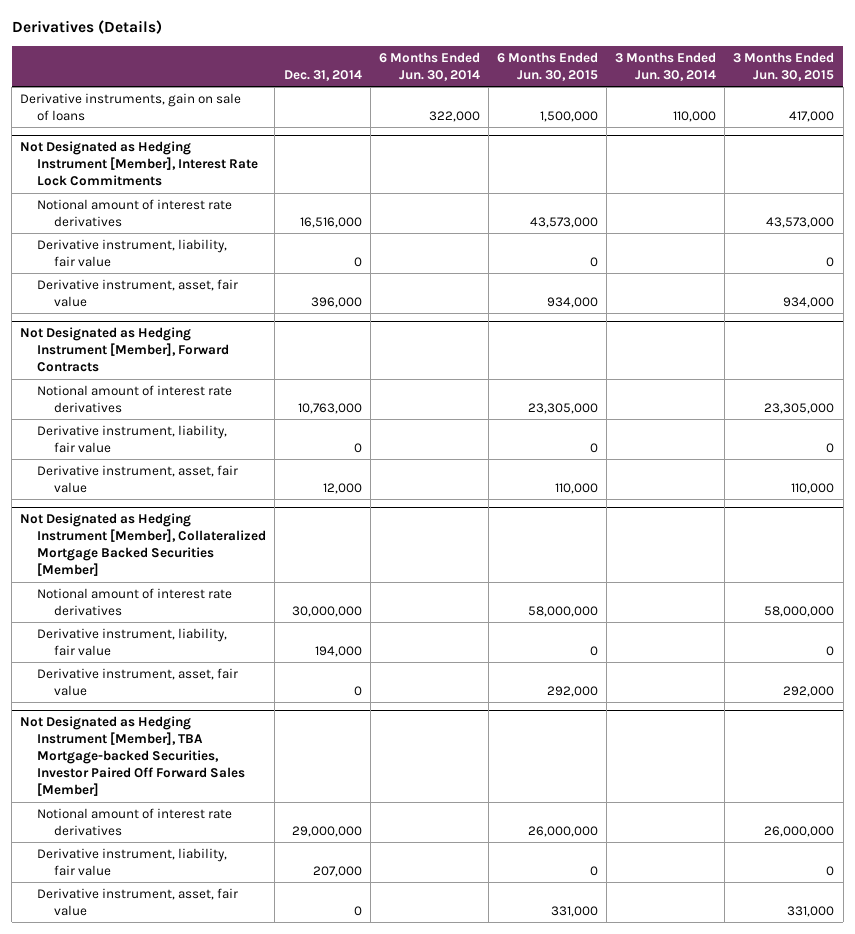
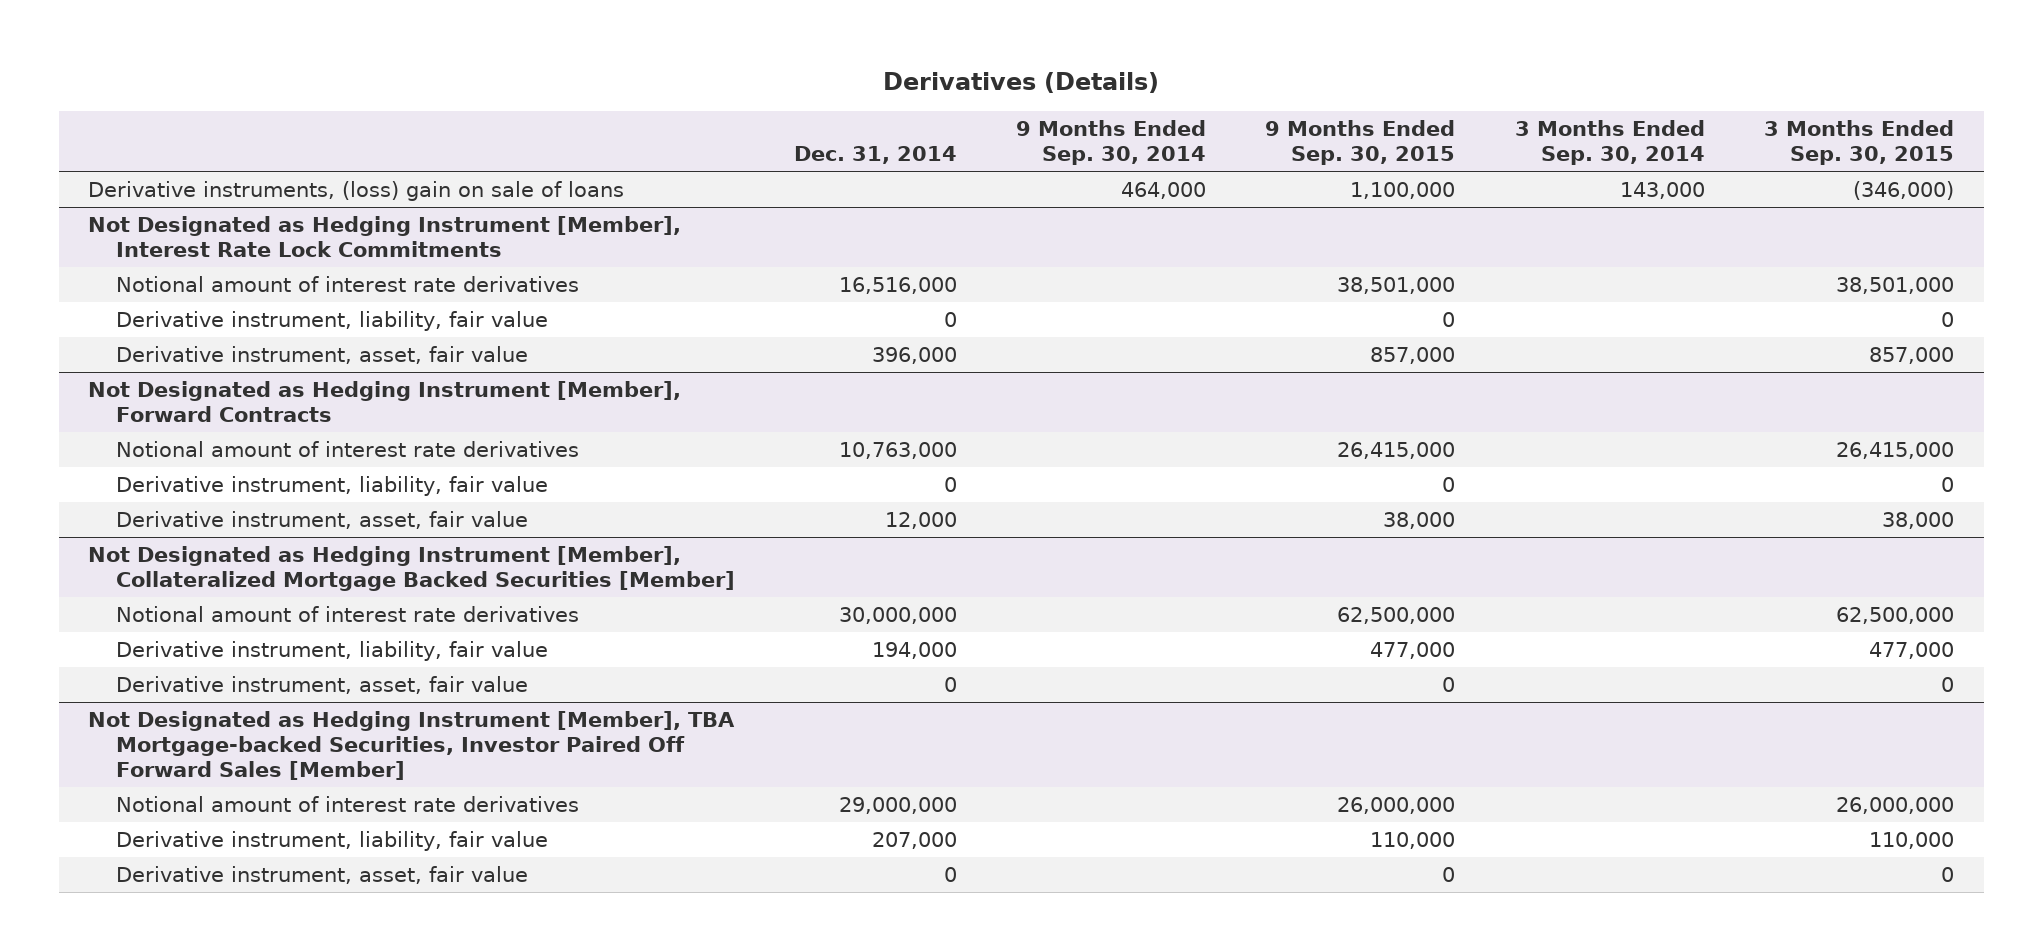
[378,51,480,81] 6 Months Ended Jun. 30, 2014 -> none
[496,51,598,81] 6 Months Ended Jun. 30, 2015 -> none
[615,51,717,81] 3 Months Ended Jun. 30, 2014 -> none
[733,51,835,81] 3 Months Ended Jun. 30, 2015 -> none
none -> [1016,120,1207,165] 9 Months Ended Sep. 30, 2014
none -> [1265,120,1456,165] 9 Months Ended Sep. 30, 2015
none -> [1514,120,1705,165] 3 Months Ended Sep. 30, 2014
none -> [1764,120,1955,165] 3 Months Ended Sep. 30, 2015
[20,92,242,121] Derivative instruments, gain on sale of loans -> [88,181,625,202] Derivative instruments, (loss) gain on sale of loans

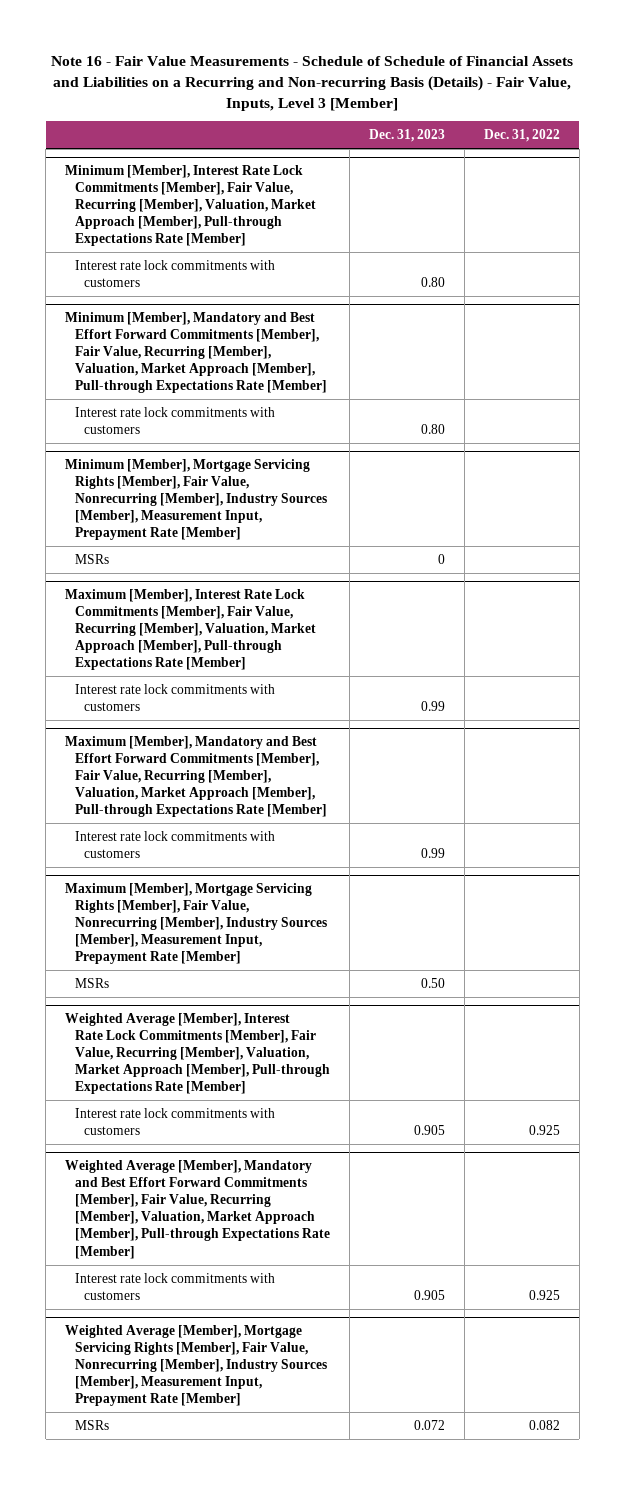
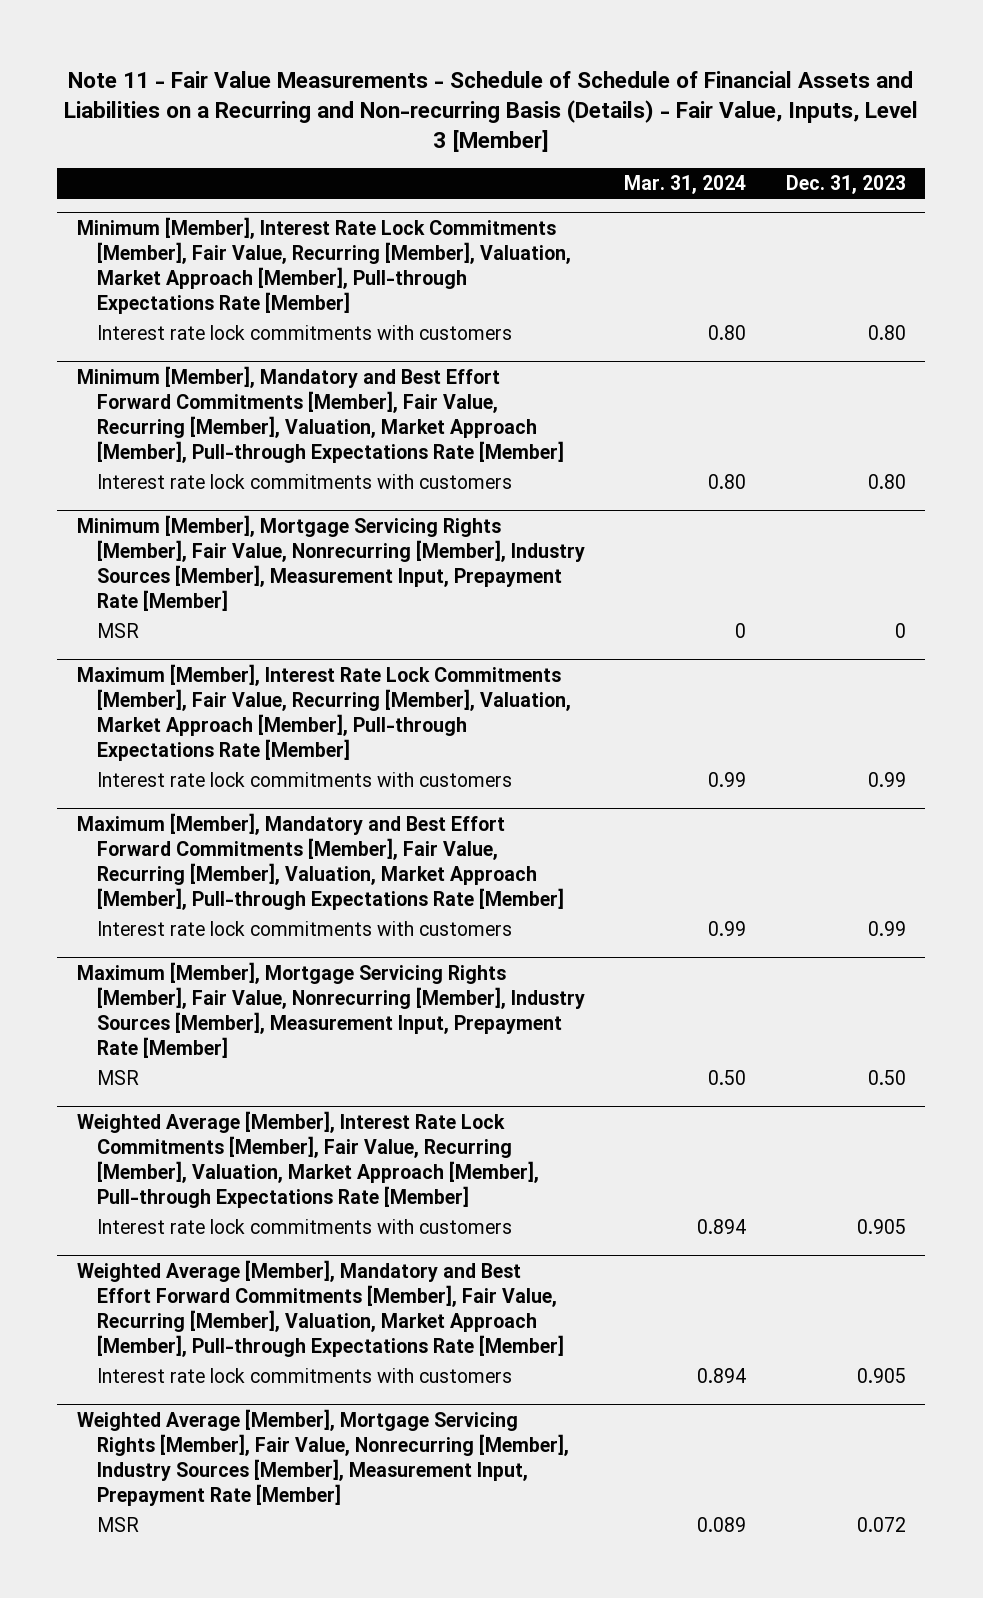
[51,56,574,111] Note 16 - Fair Value Measurements - Schedule of Schedule of Financial Assets and Liabilities on a Recurring and Non-recurring Basis (Details) - Fair Value, Inputs, Level 3 [Member] -> [64,70,919,153] Note 11 - Fair Value Measurements - Schedule of Schedule of Financial Assets and Liabilities on a Recurring and Non-recurring Basis (Details) - Fair Value, Inputs, Level 3 [Member]
[483,128,560,142] Dec. 31, 2022 -> none
none -> [624,175,747,195] Mar. 31, 2024
[74,553,109,564] MSRs -> [96,623,139,639] MSR
[74,977,109,988] MSRs -> [96,1070,139,1086] MSR
[74,1419,109,1430] MSRs -> [96,1517,139,1533] MSR

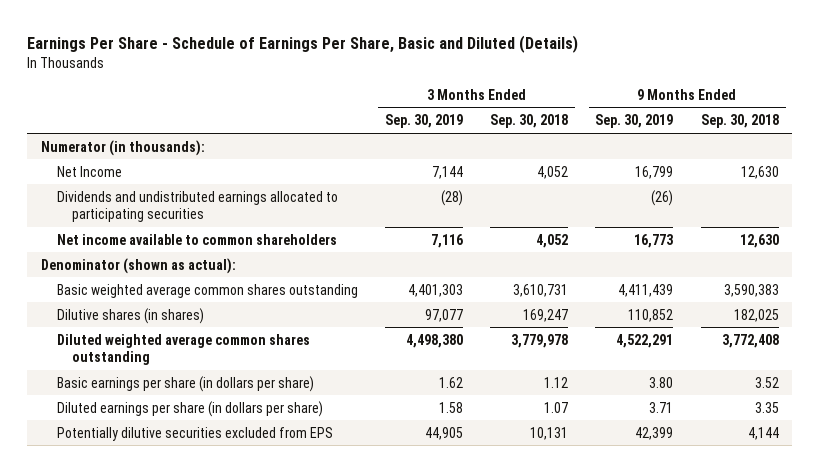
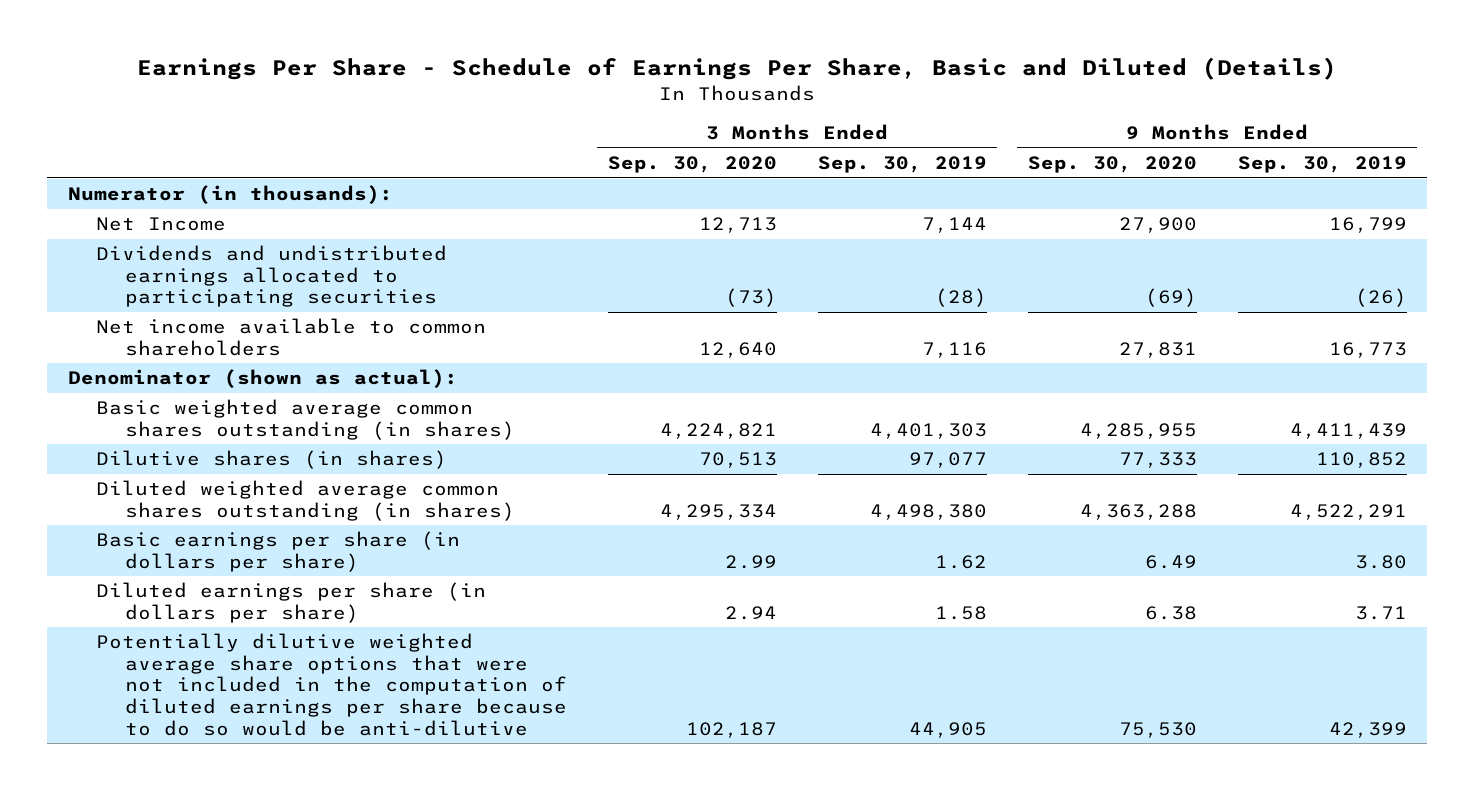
[490,114,569,129] Sep. 30, 2018 -> none
[700,114,779,129] Sep. 30, 2018 -> none
none -> [607,156,777,174] Sep. 30, 2020
none -> [1027,156,1197,174] Sep. 30, 2020
[56,283,358,298] Basic weighted average common shares outstanding -> [96,399,515,440] Basic weighted average common shares outstanding (in shares)
[56,333,310,365] Diluted weighted average common shares outstanding -> [96,480,515,521] Diluted weighted average common shares outstanding (in shares)
[56,426,333,441] Potentially dilutive securities excluded from EPS -> [96,633,567,736] Potentially dilutive weighted average share options that were not included in the computation of diluted earnings per share because to do so would be anti-dilutive

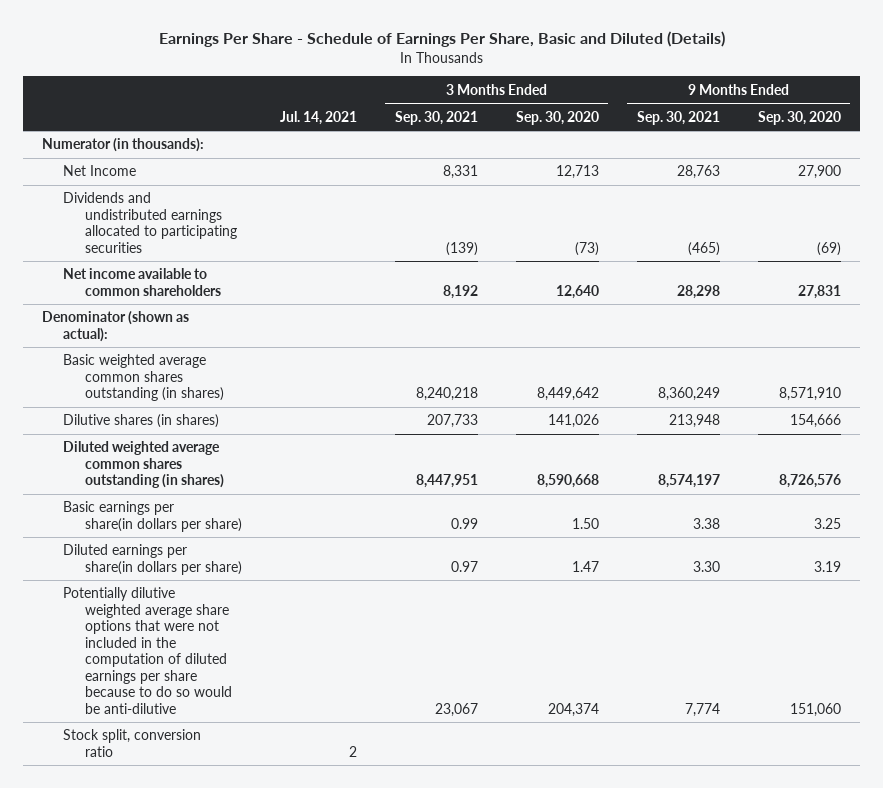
[817,156,987,174] Sep. 30, 2019 -> none
[1237,156,1407,174] Sep. 30, 2019 -> none
none -> [279,110,357,125] Jul. 14, 2021
none -> [394,110,478,125] Sep. 30, 2021
none -> [636,110,720,125] Sep. 30, 2021
[659,422,777,439] 4,224,821 -> [536,387,599,402] 8,449,642
[1079,422,1197,439] 4,285,955 -> [778,387,841,402] 8,571,910
[698,452,777,469] 70,513 -> [547,414,599,429] 141,026
[1118,452,1197,469] 77,333 -> [789,414,841,429] 154,666
[659,503,777,520] 4,295,334 -> [536,474,599,489] 8,590,668
[1079,503,1197,520] 4,363,288 -> [778,474,841,489] 8,726,576
[96,531,461,572] Basic earnings per share (in dollars per share) -> [63,501,242,532] Basic earnings per share(in dollars per share)
[724,554,777,569] 2.99 -> [571,517,599,529] 1.50
[1144,554,1197,569] 6.49 -> [813,517,841,529] 3.25
[96,582,487,623] Diluted earnings per share (in dollars per share) -> [63,544,242,575] Diluted earnings per share(in dollars per share)
[724,605,777,620] 2.94 -> [571,560,599,572] 1.47
[1144,605,1197,620] 6.38 -> [813,560,841,572] 3.19
[685,721,777,738] 102,187 -> [547,702,599,717] 204,374
[1118,721,1197,738] 75,530 -> [789,702,841,717] 151,060
none -> [63,729,202,757] Stock split, conversion ratio

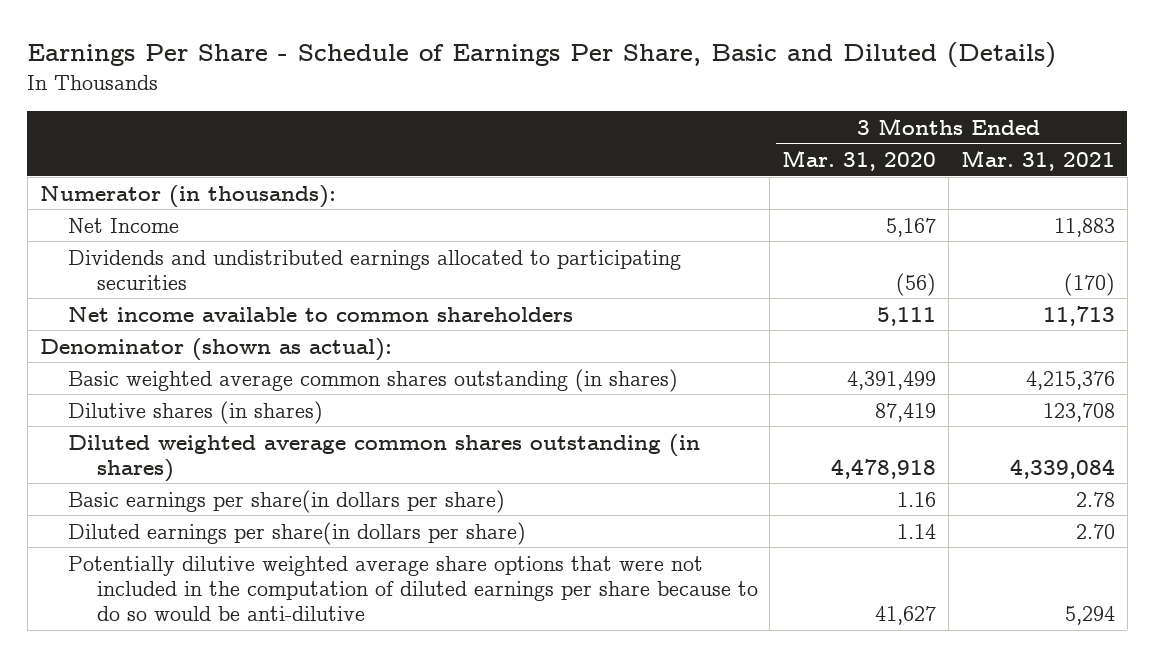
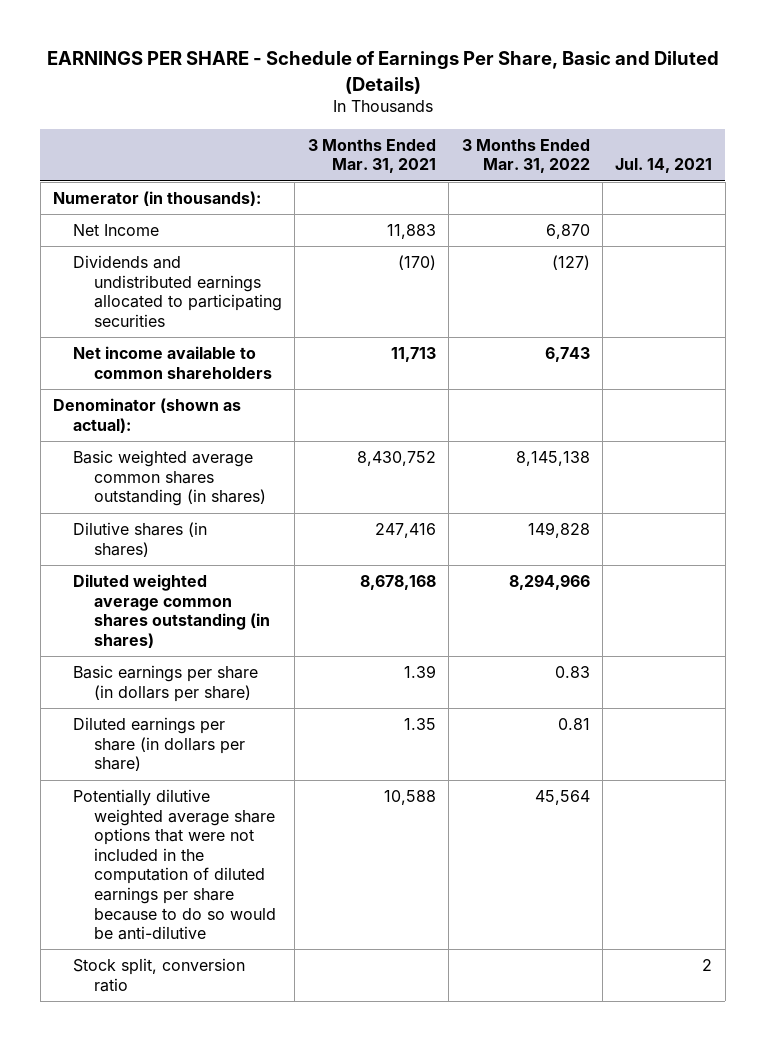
[27,41,1057,68] Earnings Per Share - Schedule of Earnings Per Share, Basic and Diluted (Details) -> [46,51,719,94] EARNINGS PER SHARE - Schedule of Earnings Per Share, Basic and Diluted (Details)
[782,150,937,172] Mar. 31, 2020 -> none
none -> [461,138,590,174] 3 Months Ended Mar. 31, 2022
none -> [615,158,713,174] Jul. 14, 2021
[1025,370,1115,390] 4,215,376 -> [356,451,436,467] 8,430,752
[1042,402,1115,422] 123,708 -> [374,523,436,539] 247,416
[1009,458,1115,479] 4,339,084 -> [359,575,436,591] 8,678,168
[68,489,506,513] Basic earnings per share(in dollars per share) -> [73,665,259,702] Basic earnings per share (in dollars per share)
[1075,491,1115,507] 2.78 -> [403,665,436,679] 1.39
[68,521,527,545] Diluted earnings per share(in dollars per share) -> [73,717,245,772] Diluted earnings per share (in dollars per share)
[1075,523,1115,539] 2.70 -> [403,718,436,731] 1.35
[1064,605,1115,625] 5,294 -> [383,790,436,806] 10,588
none -> [73,958,246,992] Stock split, conversion ratio

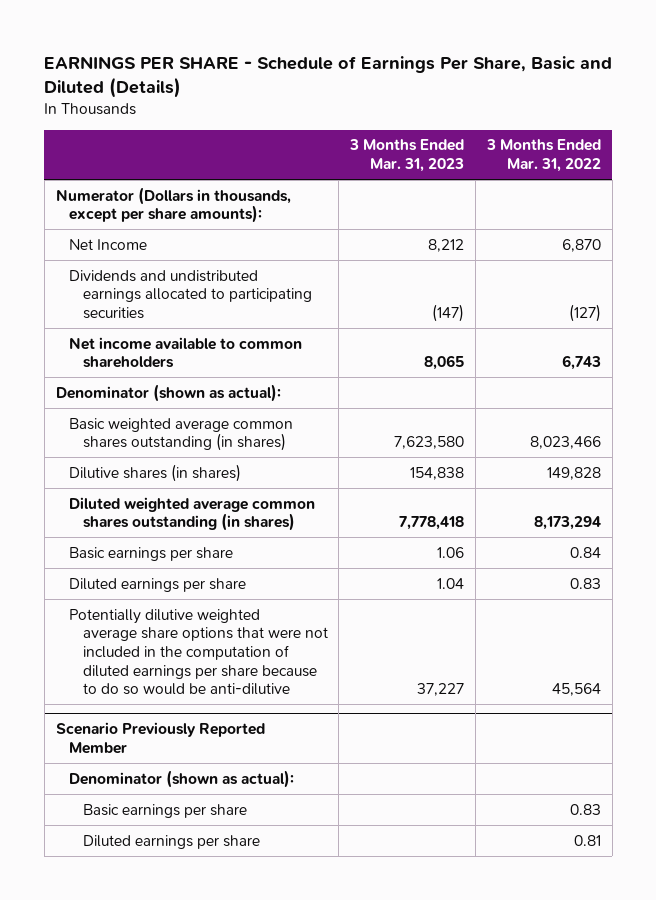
[307,138,436,174] 3 Months Ended Mar. 31, 2021 -> none
[615,158,713,174] Jul. 14, 2021 -> none
none -> [349,139,465,173] 3 Months Ended Mar. 31, 2023
[53,191,262,207] Numerator (in thousands): -> [55,186,291,224] Numerator (Dollars in thousands, except per share amounts):
[515,451,590,467] 8,145,138 -> [529,436,601,450] 8,023,466
[508,574,590,591] 8,294,966 -> [533,516,601,531] 8,173,294
[73,665,259,702] Basic earnings per share (in dollars per share) -> [69,546,234,561] Basic earnings per share
[554,666,590,679] 0.83 -> [569,546,601,558] 0.84
[73,717,245,772] Diluted earnings per share (in dollars per share) -> [69,577,247,592] Diluted earnings per share
[557,718,590,731] 0.81 -> [569,577,601,589] 0.83
[73,958,246,992] Stock split, conversion ratio -> none
none -> [55,722,265,754] Scenario Previously Reported Member
none -> [69,769,295,788] Denominator (shown as actual):
none -> [82,803,247,818] Basic earnings per share
none -> [82,834,260,849] Diluted earnings per share

